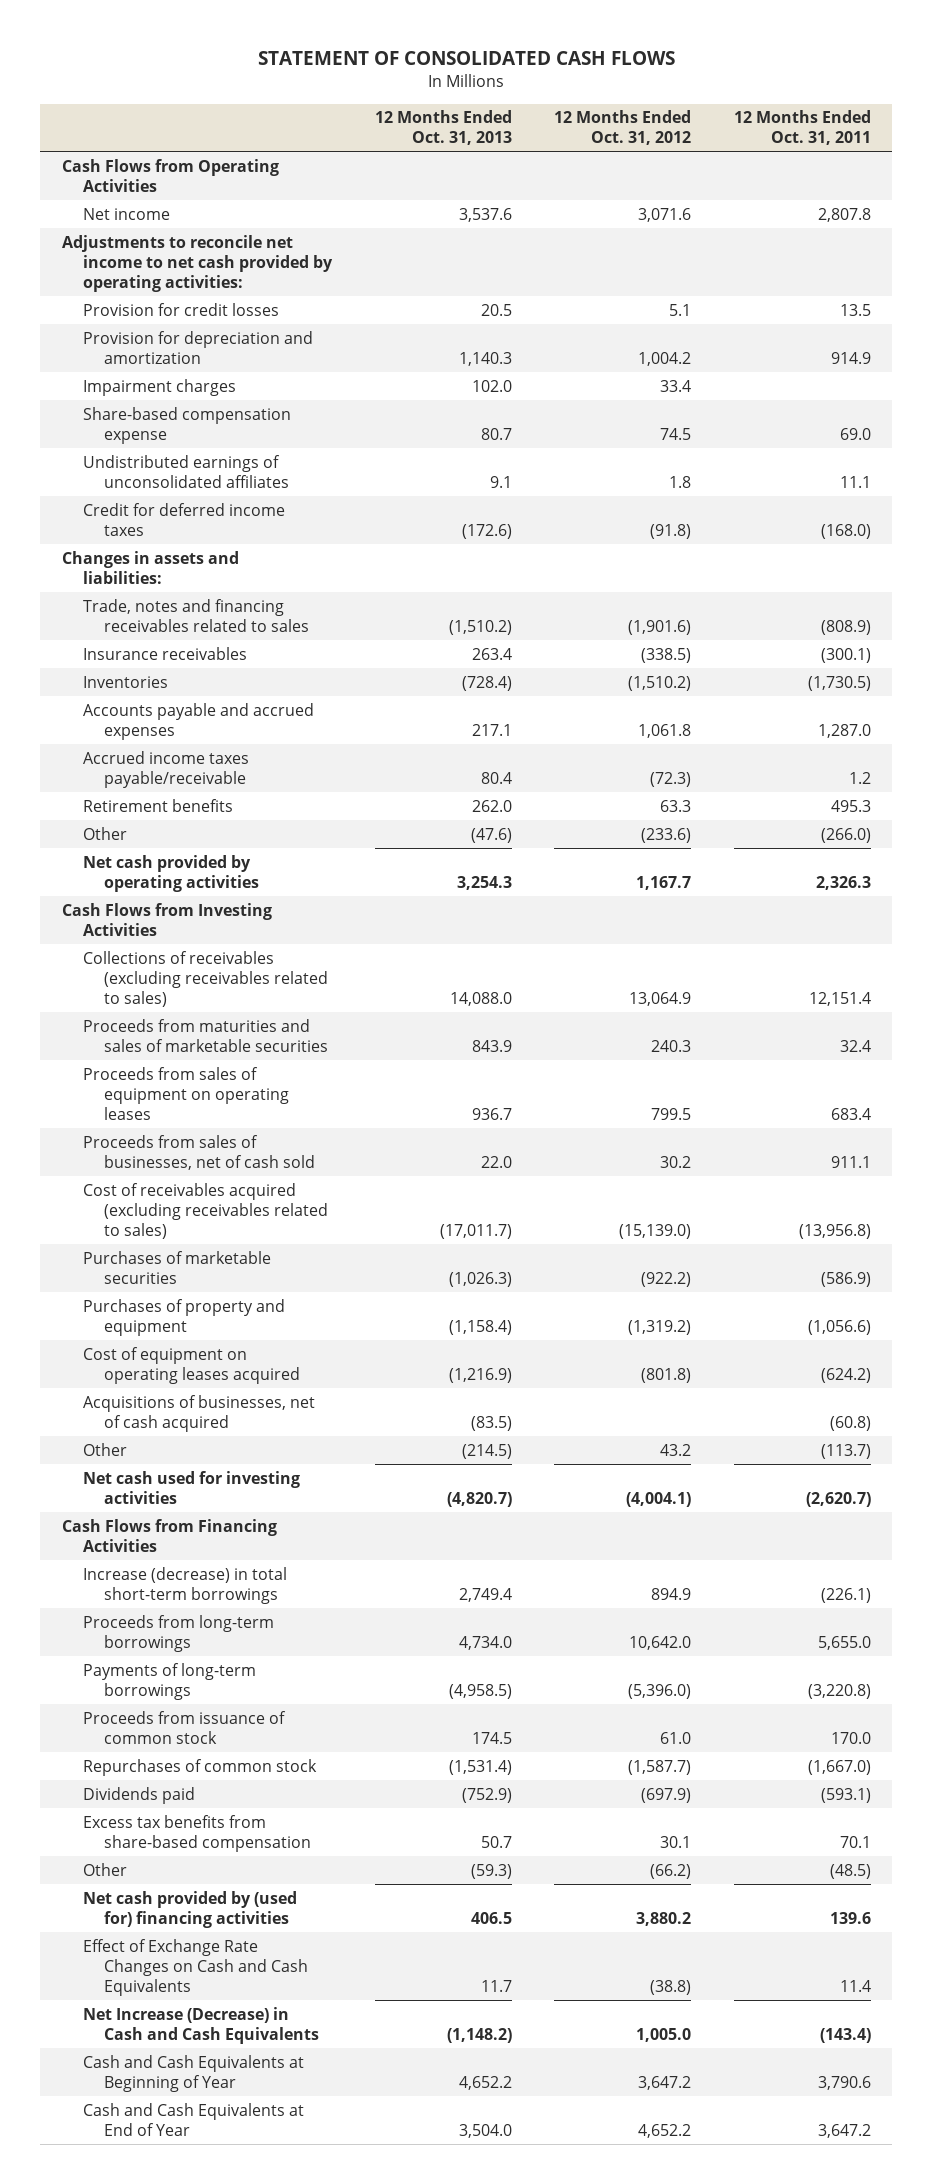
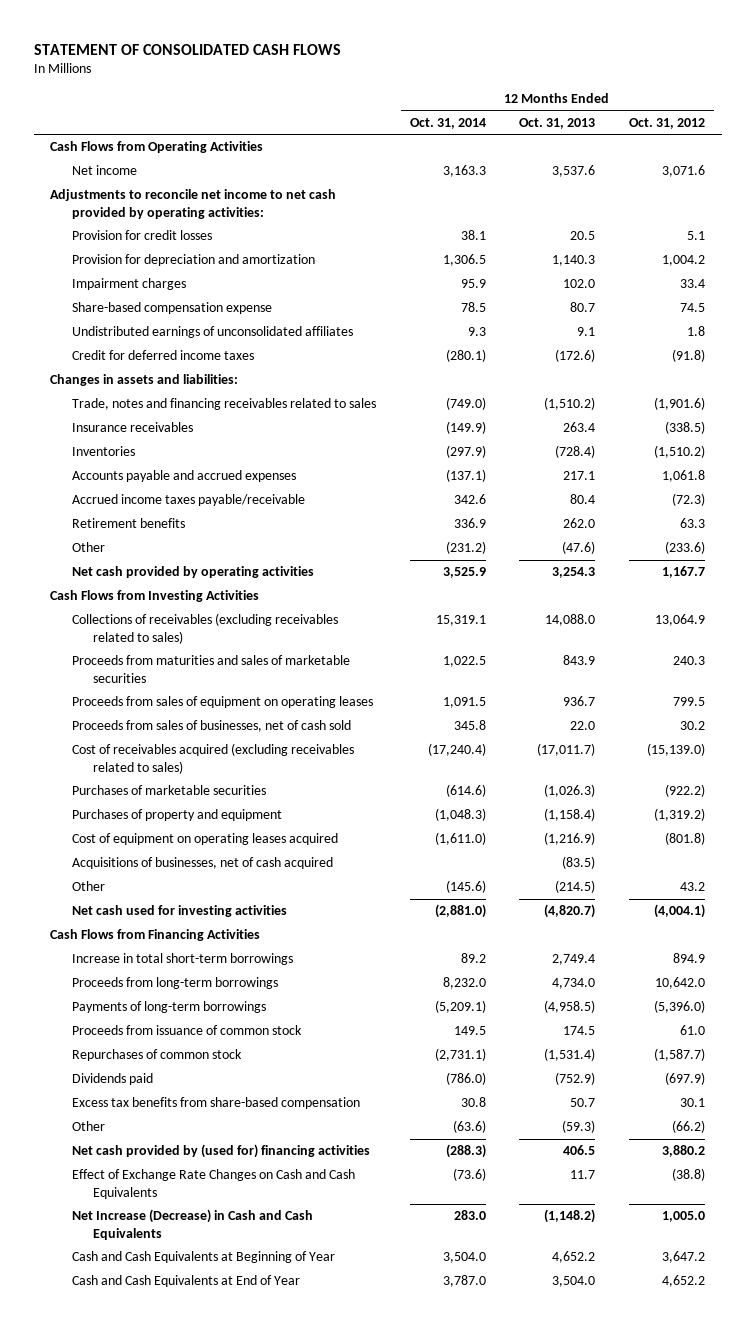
[733,110,871,146] 12 Months Ended Oct. 31, 2011 -> none
none -> [409,117,486,129] Oct. 31, 2014
[82,1566,287,1604] Increase (decrease) in total short-term borrowings -> [71,953,293,966] Increase in total short-term borrowings

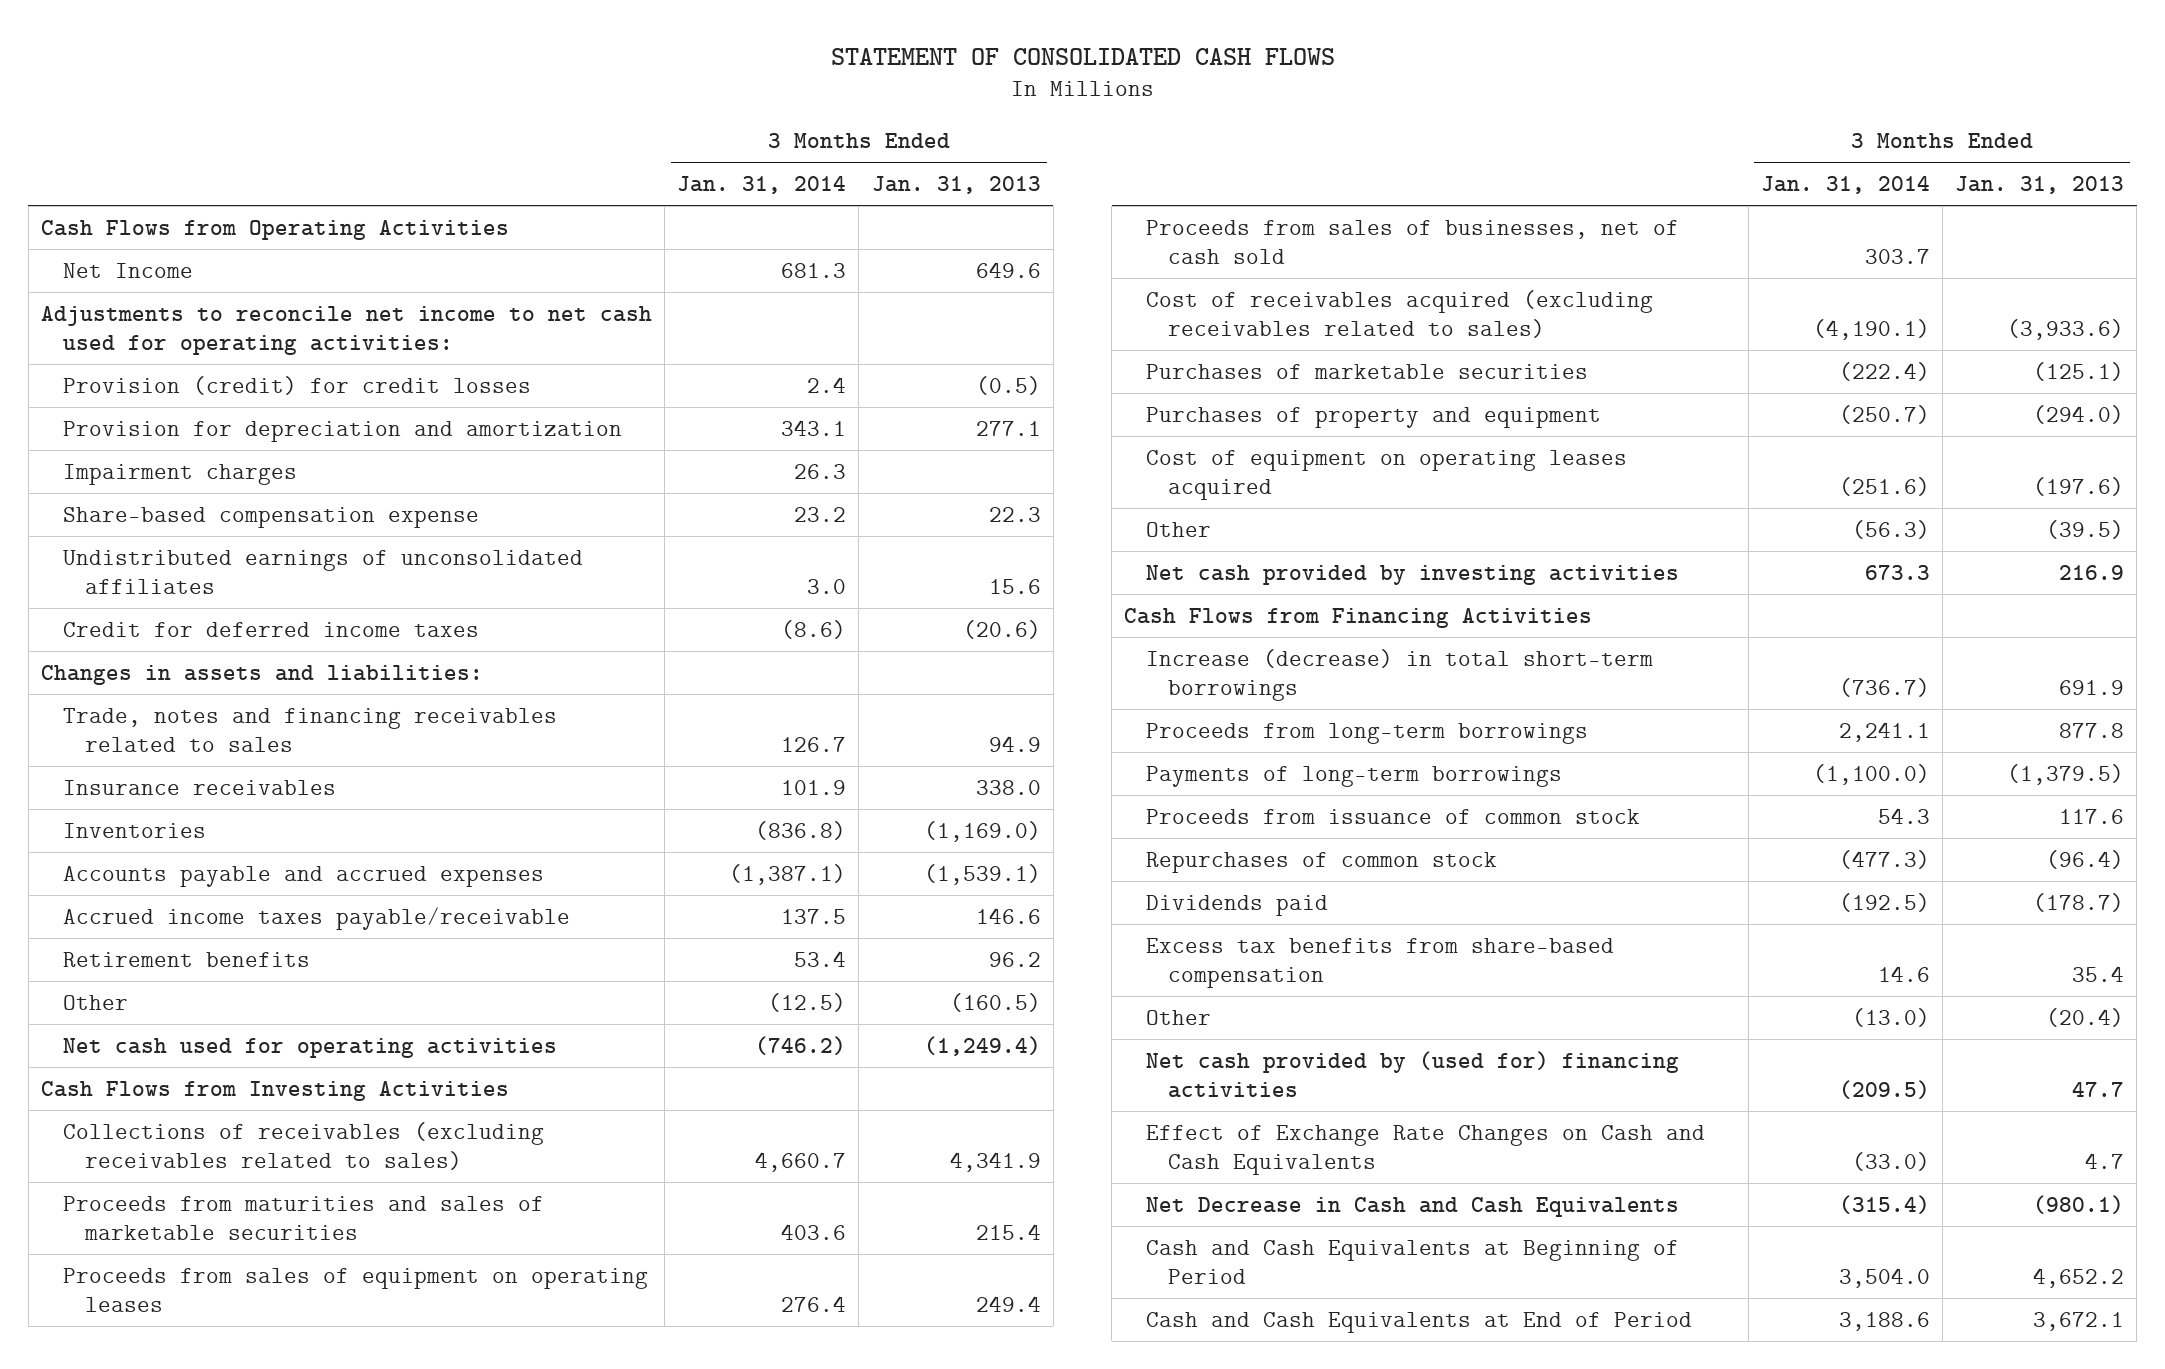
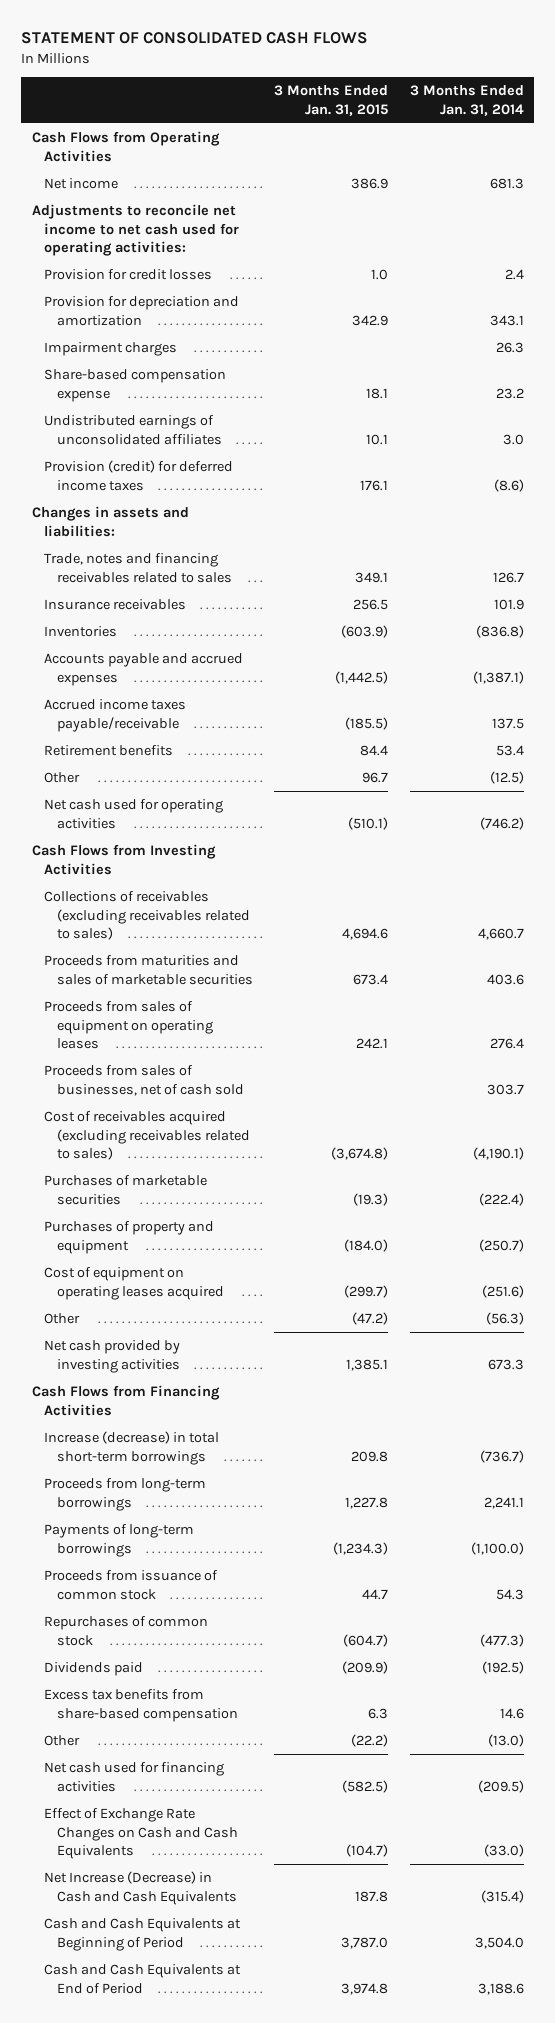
[871,175,1041,194] Jan. 31, 2013 -> none
none -> [274,85,389,116] 3 Months Ended Jan. 31, 2015
[63,262,194,278] Net Income -> [44,178,119,190] Net income
[63,375,532,395] Provision (credit) for credit losses -> [44,269,213,281] Provision for credit losses
[63,621,480,637] Credit for deferred income taxes -> [44,460,234,491] Provision (credit) for deferred income taxes
[1146,1050,1680,1098] Net cash provided by (used for) financing activities -> [44,1762,225,1792] Net cash used for financing activities
[1146,1196,1680,1217] Net Decrease in Cash and Cash Equivalents -> [44,1871,237,1905] Net Increase (Decrease) in Cash and Cash Equivalents

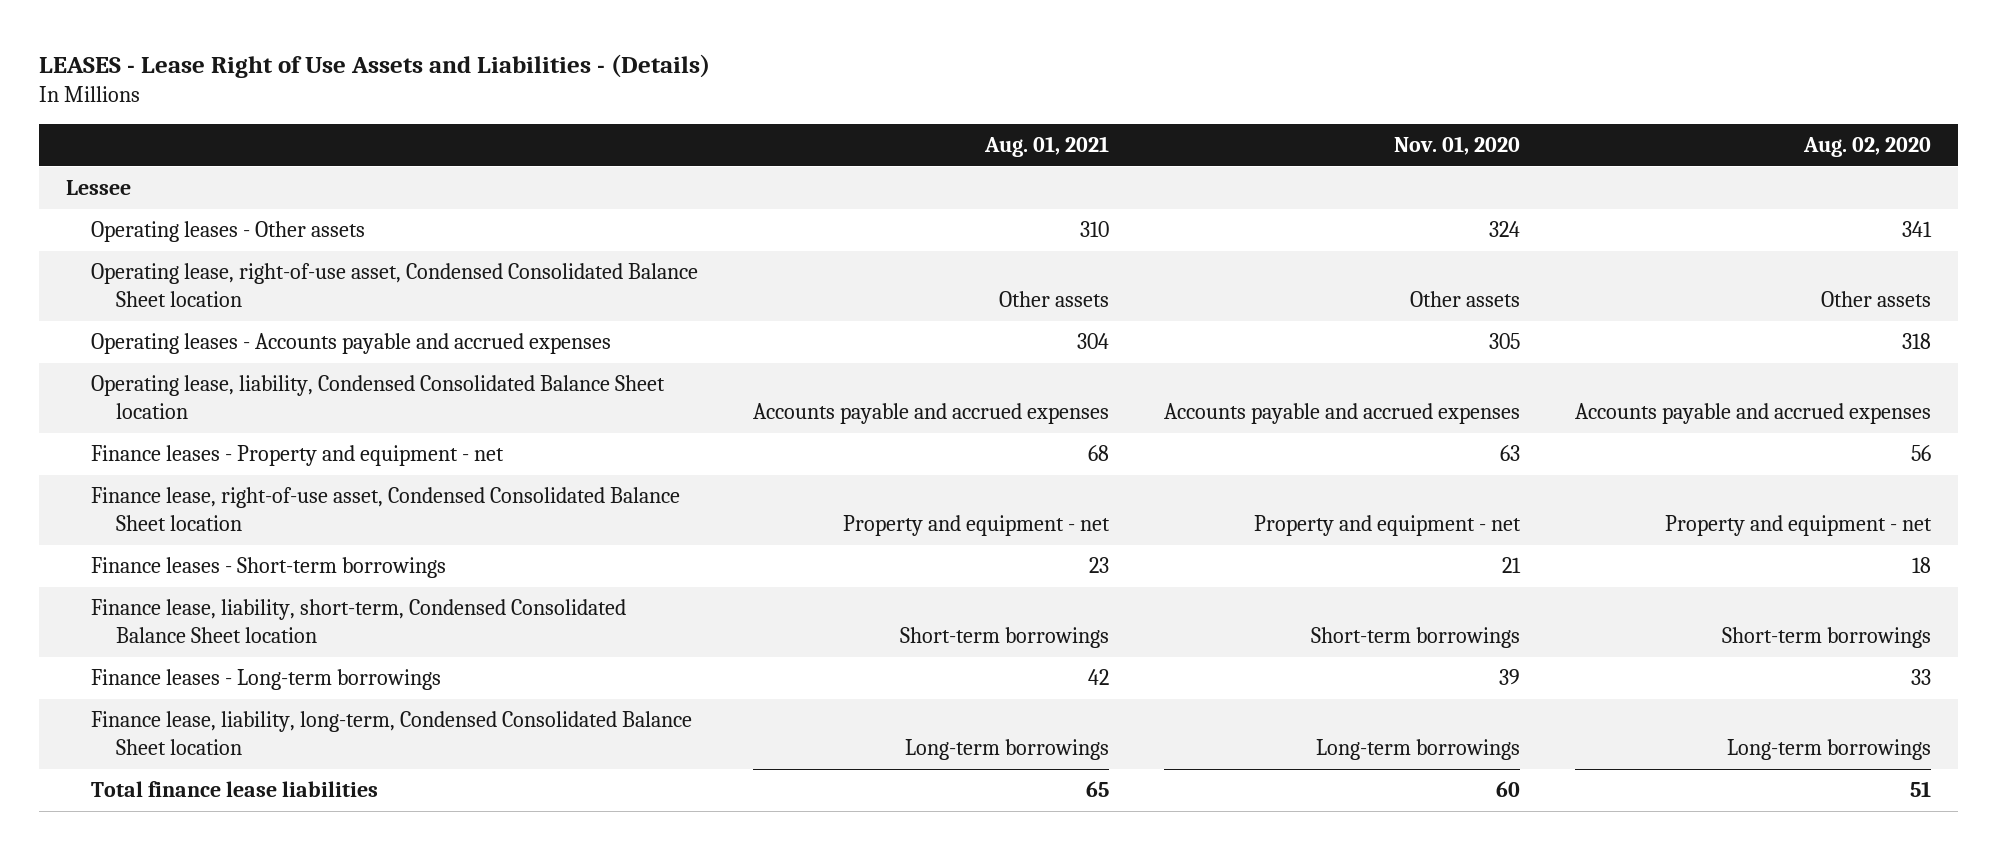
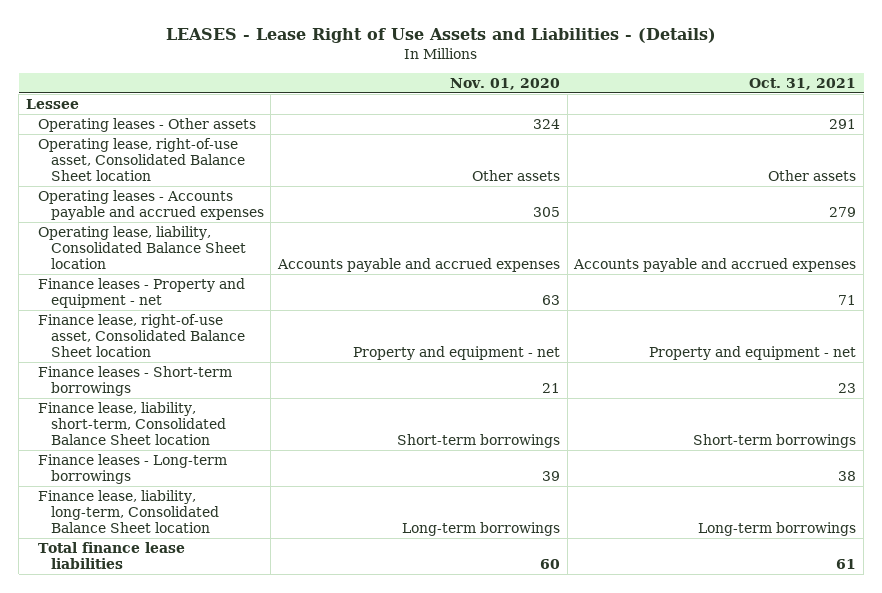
[983,136,1109,158] Aug. 01, 2021 -> none
[1802,137,1931,158] Aug. 02, 2020 -> none
none -> [749,77,857,90] Oct. 31, 2021
[91,263,699,308] Operating lease, right-of-use asset, Condensed Consolidated Balance Sheet location -> [38,138,245,182] Operating lease, right-of-use asset, Consolidated Balance Sheet location
[91,375,666,420] Operating lease, liability, Condensed Consolidated Balance Sheet location -> [38,226,246,270] Operating lease, liability, Consolidated Balance Sheet location
[91,487,681,532] Finance lease, right-of-use asset, Condensed Consolidated Balance Sheet location -> [38,314,245,358] Finance lease, right-of-use asset, Consolidated Balance Sheet location
[91,599,627,644] Finance lease, liability, short-term, Condensed Consolidated Balance Sheet location -> [38,402,226,446] Finance lease, liability, short-term, Consolidated Balance Sheet location
[91,711,693,756] Finance lease, liability, long-term, Condensed Consolidated Balance Sheet location -> [38,490,219,534] Finance lease, liability, long-term, Consolidated Balance Sheet location

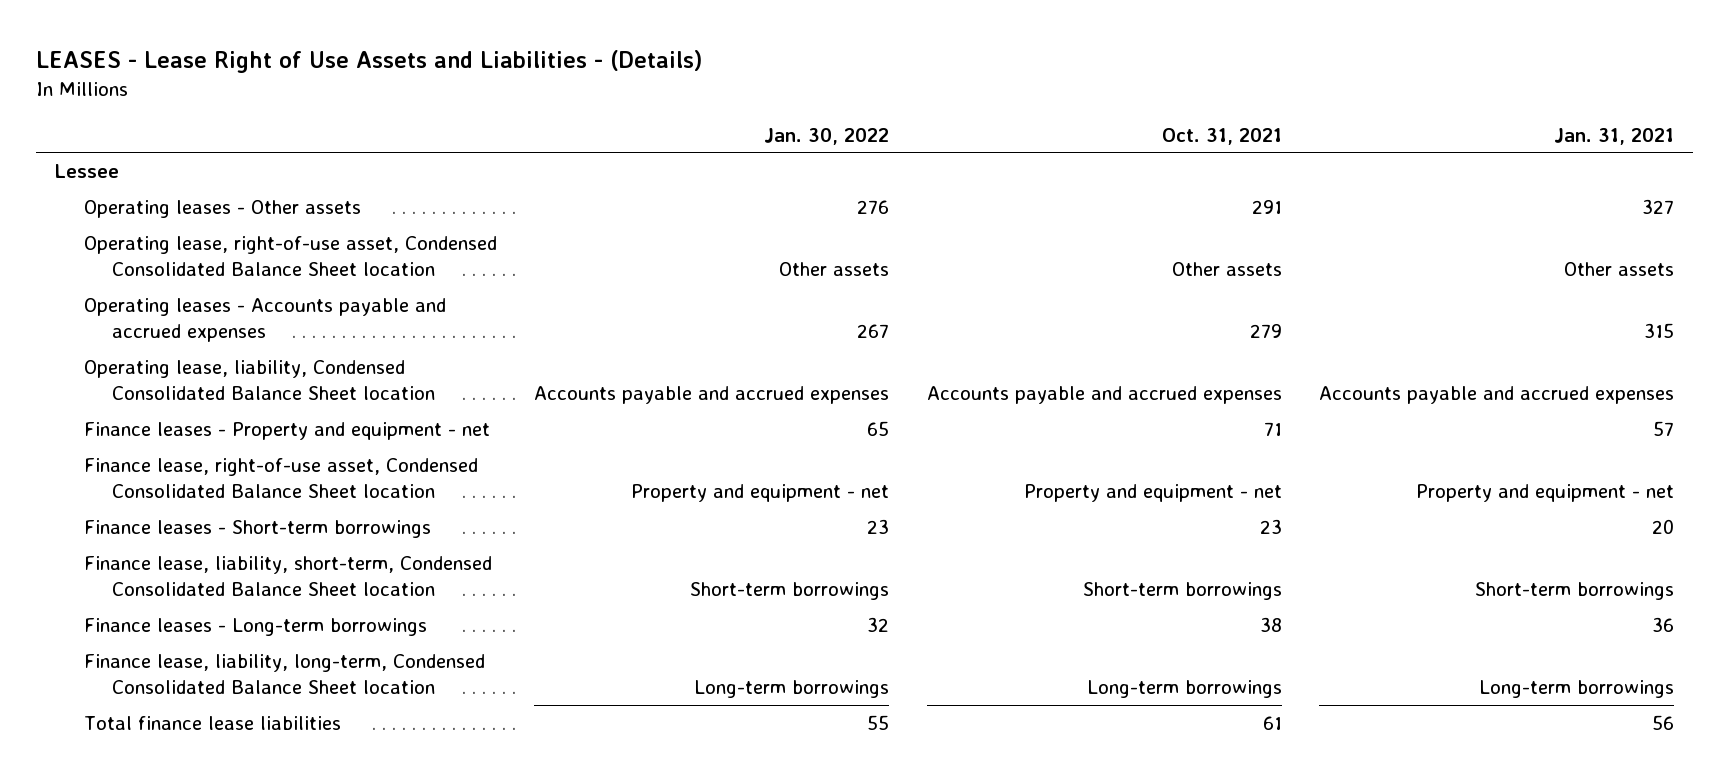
[450,77,561,90] Nov. 01, 2020 -> none
none -> [764,127,890,145] Jan. 30, 2022
none -> [1554,127,1675,145] Jan. 31, 2021
[38,138,245,182] Operating lease, right-of-use asset, Consolidated Balance Sheet location -> [83,235,497,276] Operating lease, right-of-use asset, Condensed Consolidated Balance Sheet location
[38,226,246,270] Operating lease, liability, Consolidated Balance Sheet location -> [83,359,436,400] Operating lease, liability, Condensed Consolidated Balance Sheet location
[38,314,245,358] Finance lease, right-of-use asset, Consolidated Balance Sheet location -> [83,457,478,498] Finance lease, right-of-use asset, Condensed Consolidated Balance Sheet location
[38,402,226,446] Finance lease, liability, short-term, Consolidated Balance Sheet location -> [83,555,492,596] Finance lease, liability, short-term, Condensed Consolidated Balance Sheet location
[38,490,219,534] Finance lease, liability, long-term, Consolidated Balance Sheet location -> [83,653,485,694] Finance lease, liability, long-term, Condensed Consolidated Balance Sheet location

